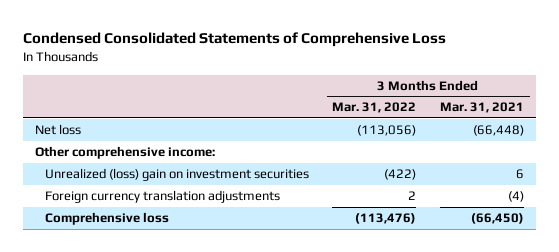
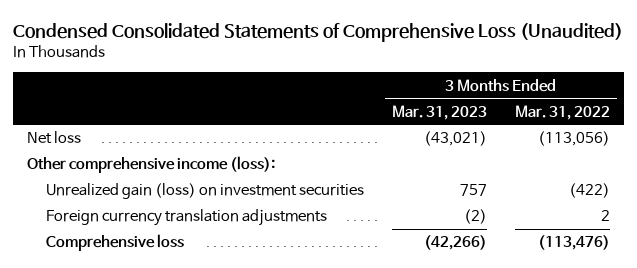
[22,32,446,48] Condensed Consolidated Statements of Comprehensive Loss -> [12,22,623,42] Condensed Consolidated Statements of Comprehensive Loss (Unaudited)
[440,102,525,114] Mar. 31, 2021 -> none
none -> [392,104,488,120] Mar. 31, 2023
[34,146,215,160] Other comprehensive income: -> [26,156,275,174] Other comprehensive income (loss):
[44,168,309,182] Unrealized (loss) gain on investment securities -> [46,183,365,200] Unrealized gain (loss) on investment securities

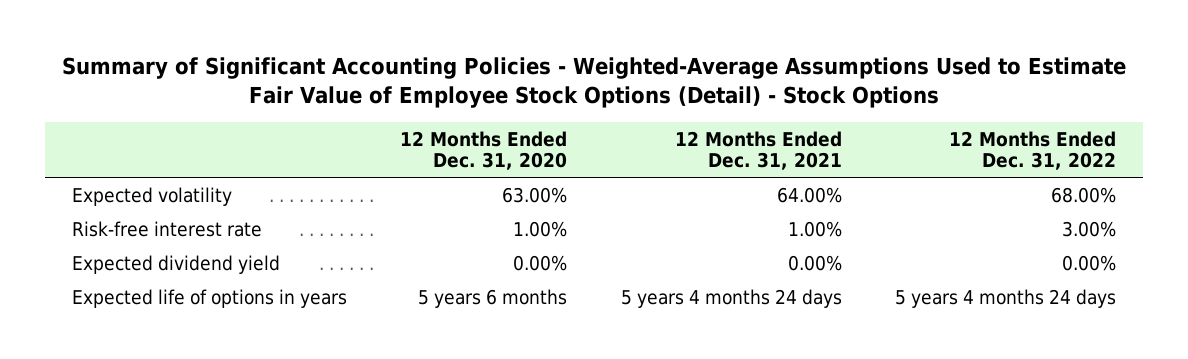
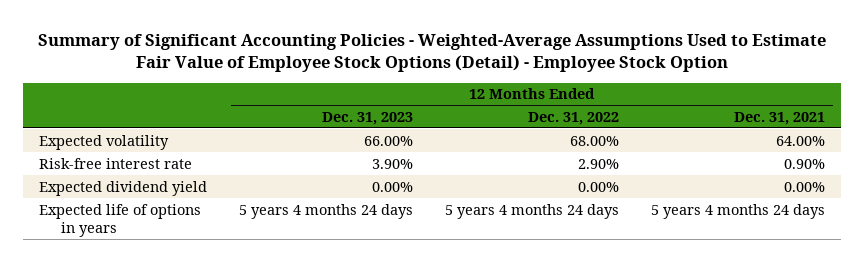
[62,57,1127,109] Summary of Significant Accounting Policies - Weighted-Average Assumptions Used to Estimate Fair Value of Employee Stock Options (Detail) - Stock Options -> [38,33,827,73] Summary of Significant Accounting Policies - Weighted-Average Assumptions Used to Estimate Fair Value of Employee Stock Options (Detail) - Employee Stock Option
[400,130,568,171] 12 Months Ended Dec. 31, 2020 -> none
none -> [322,111,414,125] Dec. 31, 2023
[787,220,842,237] 1.00% -> [784,158,826,169] 0.90%
[1062,220,1117,237] 3.00% -> [578,158,620,169] 2.90%

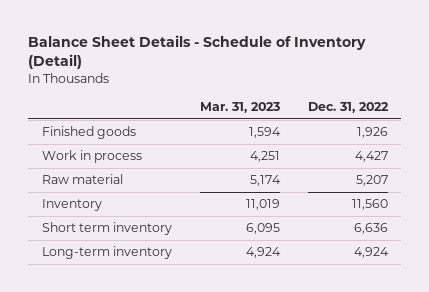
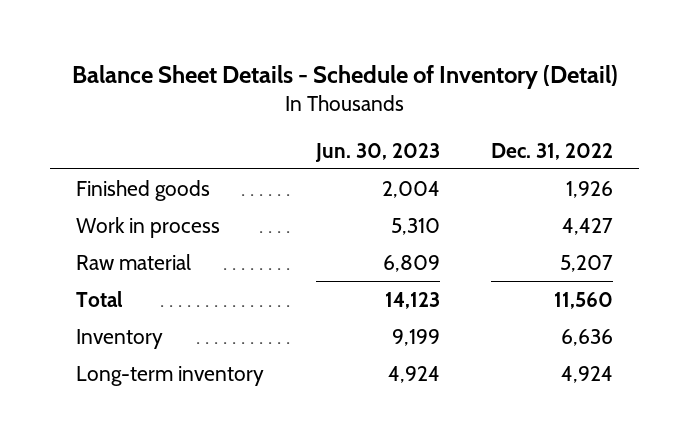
[199,102,280,114] Mar. 31, 2023 -> none
none -> [314,142,440,162] Jun. 30, 2023
[41,222,172,236] Short term inventory -> none
none -> [75,290,123,307] Total
[351,199,388,211] 11,560 -> [561,328,614,346] 6,636

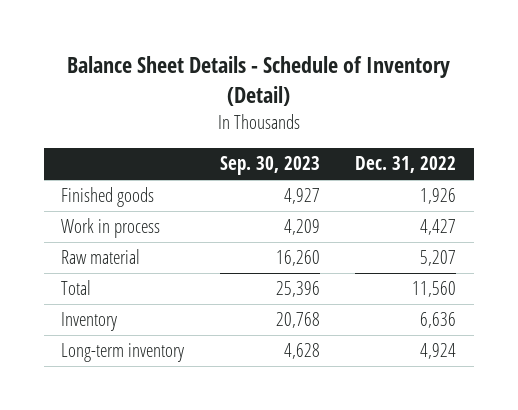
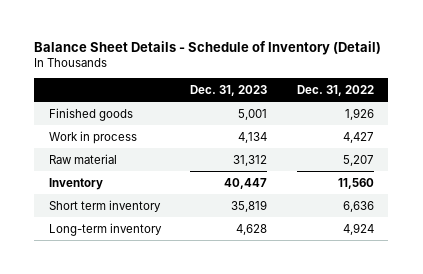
[219,156,320,176] Sep. 30, 2023 -> none
none -> [190,84,268,96] Dec. 31, 2023
[61,280,92,296] Total -> [49,177,104,190] Inventory
[61,312,118,332] Inventory -> [49,199,162,212] Short term inventory

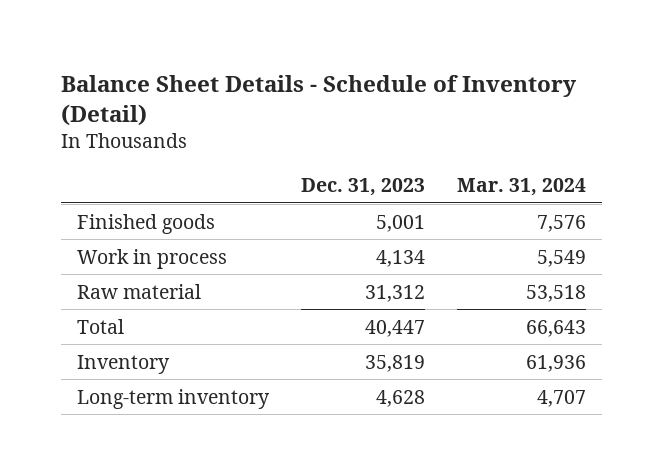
[296,84,374,96] Dec. 31, 2022 -> none
none -> [456,178,586,197] Mar. 31, 2024
[49,199,162,212] Short term inventory -> none
none -> [77,318,125,334] Total
[224,177,268,189] 40,447 -> [364,354,425,372] 35,819

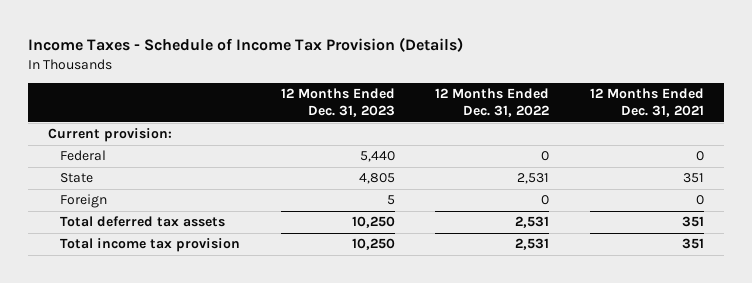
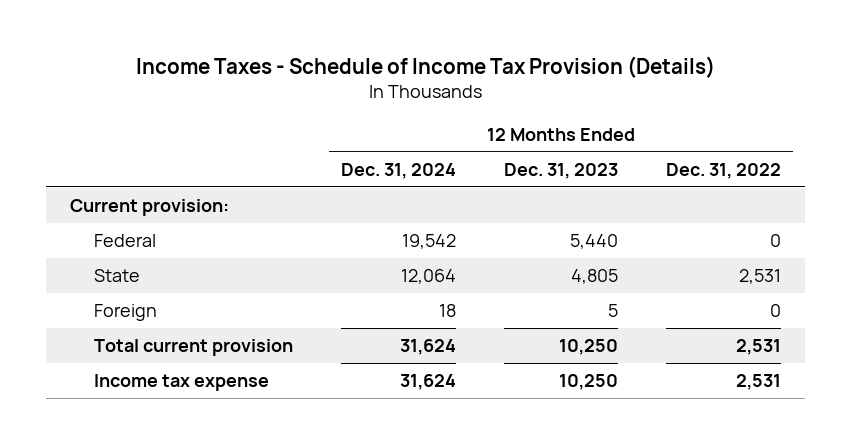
[589,88,704,118] 12 Months Ended Dec. 31, 2021 -> none
none -> [340,162,456,179] Dec. 31, 2024
[60,216,226,228] Total deferred tax assets -> [93,339,293,357] Total current provision
[60,238,241,253] Total income tax provision -> [93,374,269,392] Income tax expense

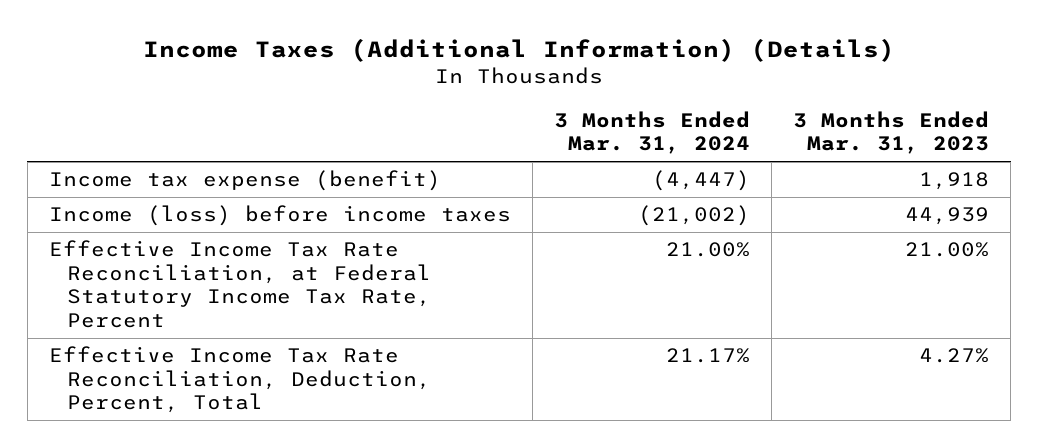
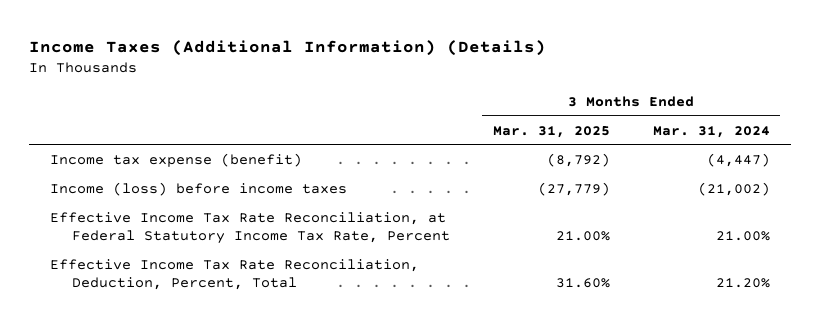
[793,110,990,155] 3 Months Ended Mar. 31, 2023 -> none
none -> [492,125,610,138] Mar. 31, 2025
[665,348,750,364] 21.17% -> [715,278,770,289] 21.20%

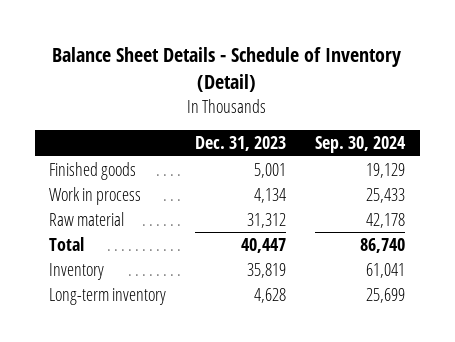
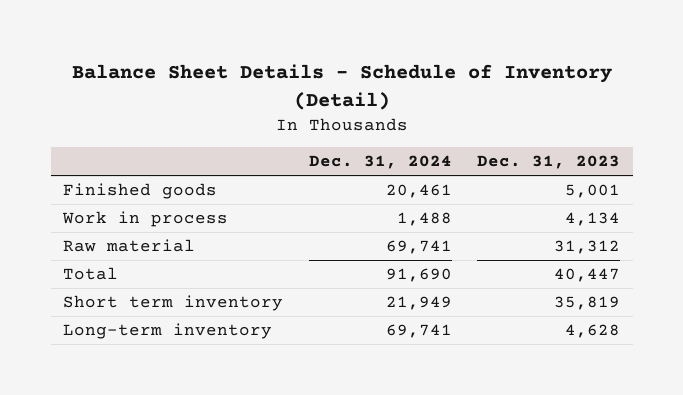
[315,136,407,154] Sep. 30, 2024 -> none
none -> [308,155,452,170] Dec. 31, 2024
[49,262,105,280] Inventory -> [63,294,284,311] Short term inventory

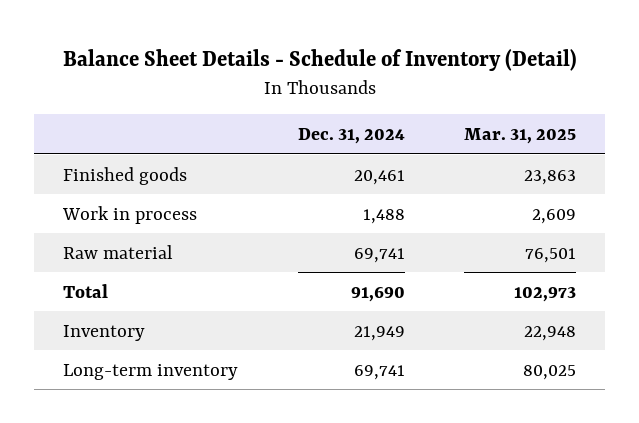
[477,155,621,170] Dec. 31, 2023 -> none
none -> [463,127,576,144] Mar. 31, 2025
[63,294,284,311] Short term inventory -> [63,324,146,341] Inventory

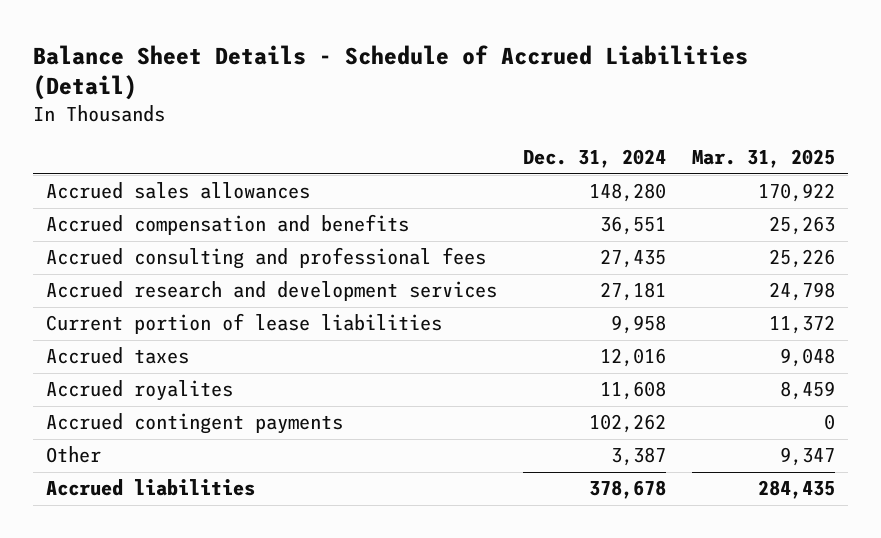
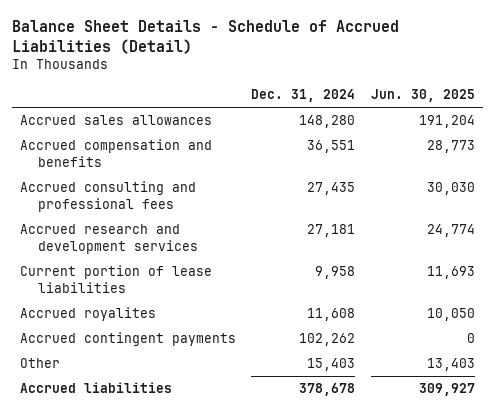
[691,149,835,169] Mar. 31, 2025 -> none
none -> [370,89,475,103] Jun. 30, 2025
[45,347,189,365] Accrued taxes -> none
[610,447,666,467] 3,387 -> [307,358,356,372] 15,403

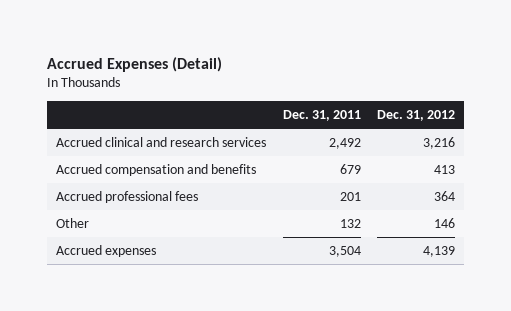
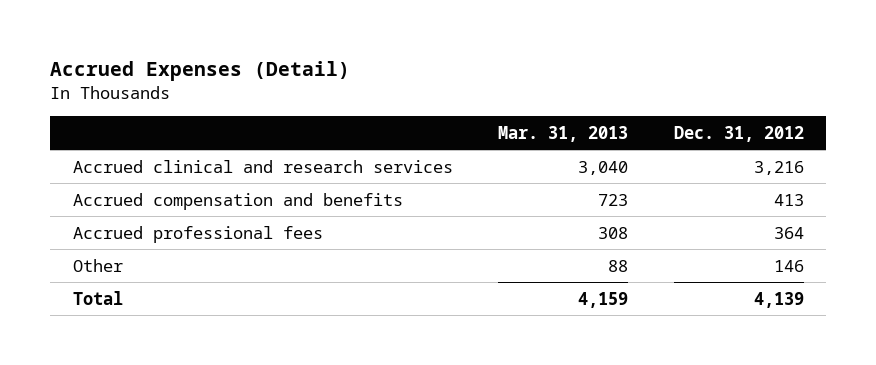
[282,110,361,122] Dec. 31, 2011 -> none
none -> [498,125,629,142] Mar. 31, 2013
[55,244,156,257] Accrued expenses -> [72,290,123,305] Total

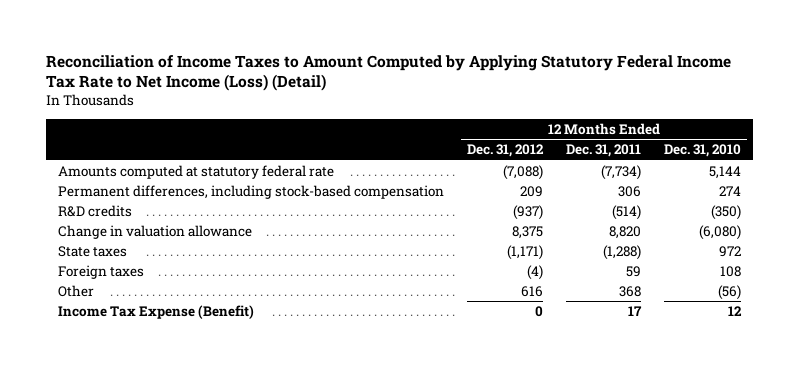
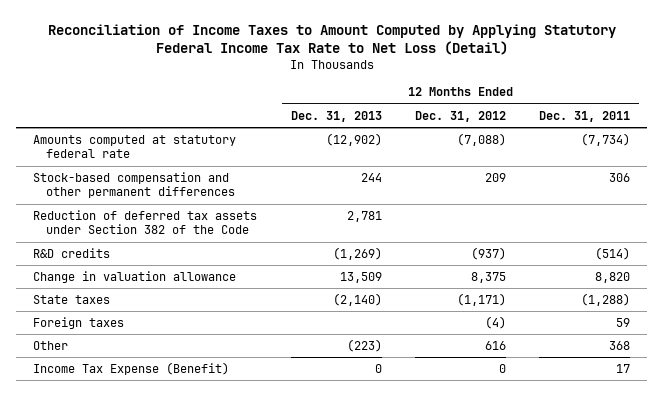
[45,54,731,92] Reconciliation of Income Taxes to Amount Computed by Applying Statutory Federal Income Tax Rate to Net Income (Loss) (Detail) -> [47,23,616,55] Reconciliation of Income Taxes to Amount Computed by Applying Statutory Federal Income Tax Rate to Net Loss (Detail)
[664,144,742,158] Dec. 31, 2010 -> none
none -> [290,110,382,122] Dec. 31, 2013
[57,185,444,200] Permanent differences, including stock-based compensation -> [33,172,236,199] Stock-based compensation and other permanent differences
none -> [33,210,258,235] Reduction of deferred tax assets under Section 382 of the Code

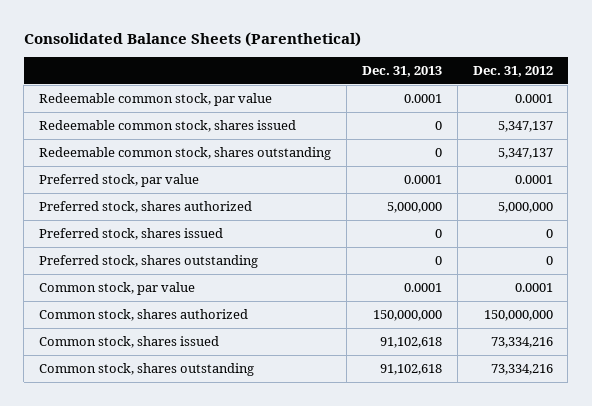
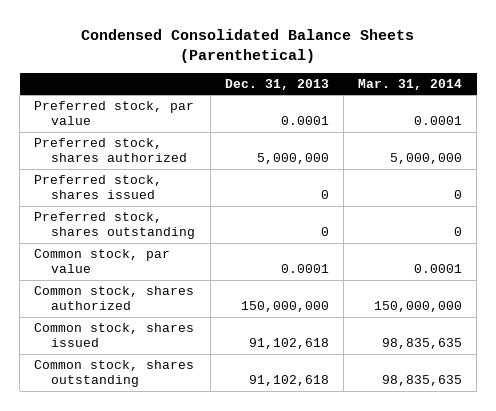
[23,32,361,48] Consolidated Balance Sheets (Parenthetical) -> [81,28,415,63] Condensed Consolidated Balance Sheets (Parenthetical)
[472,65,553,77] Dec. 31, 2012 -> none
none -> [358,78,463,90] Mar. 31, 2014
[39,92,273,106] Redeemable common stock, par value -> none
[39,119,297,132] Redeemable common stock, shares issued -> none
[39,146,332,160] Redeemable common stock, shares outstanding -> none

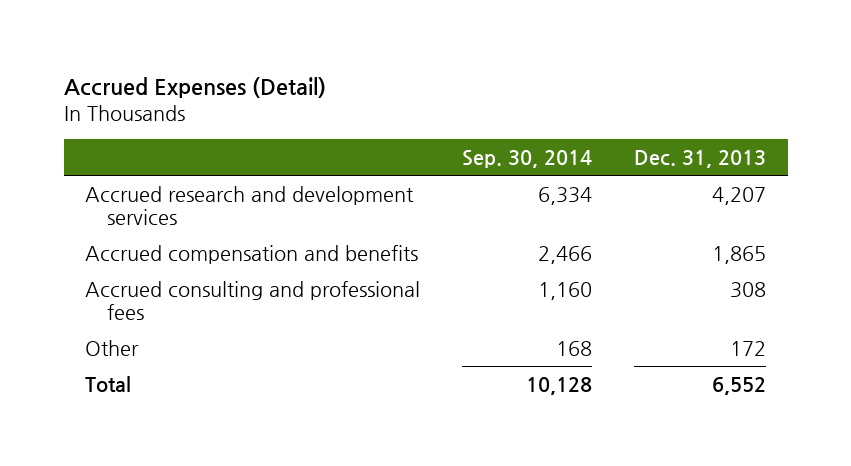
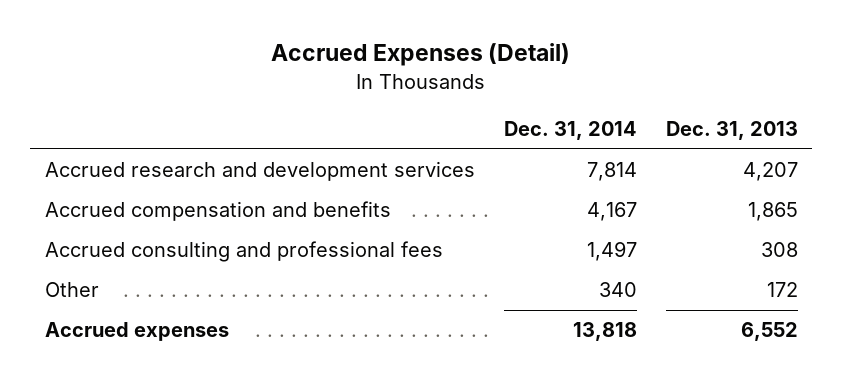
[462,149,593,168] Sep. 30, 2014 -> none
none -> [503,121,637,141] Dec. 31, 2014
[84,375,131,392] Total -> [44,322,229,342] Accrued expenses

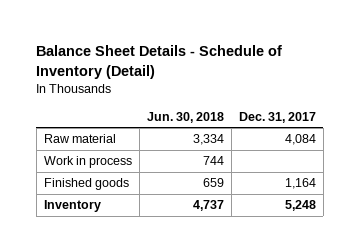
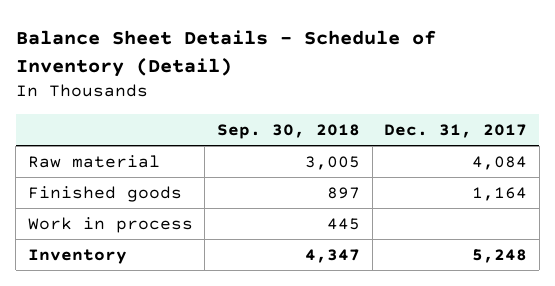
[146,111,224,123] Jun. 30, 2018 -> none
none -> [217,123,361,139] Sep. 30, 2018
[43,156,132,169] Work in process -> [27,216,193,233] Work in process

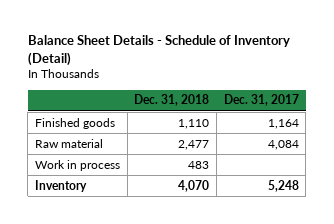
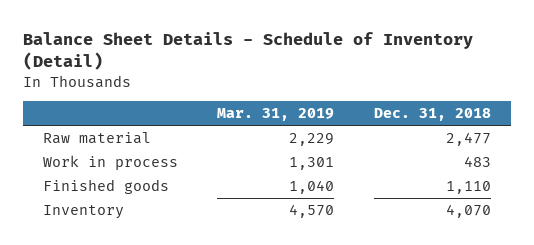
[223,94,299,107] Dec. 31, 2017 -> none
none -> [217,108,335,122] Mar. 31, 2019
[34,117,115,129] Finished goods -> [42,178,169,194] Finished goods

